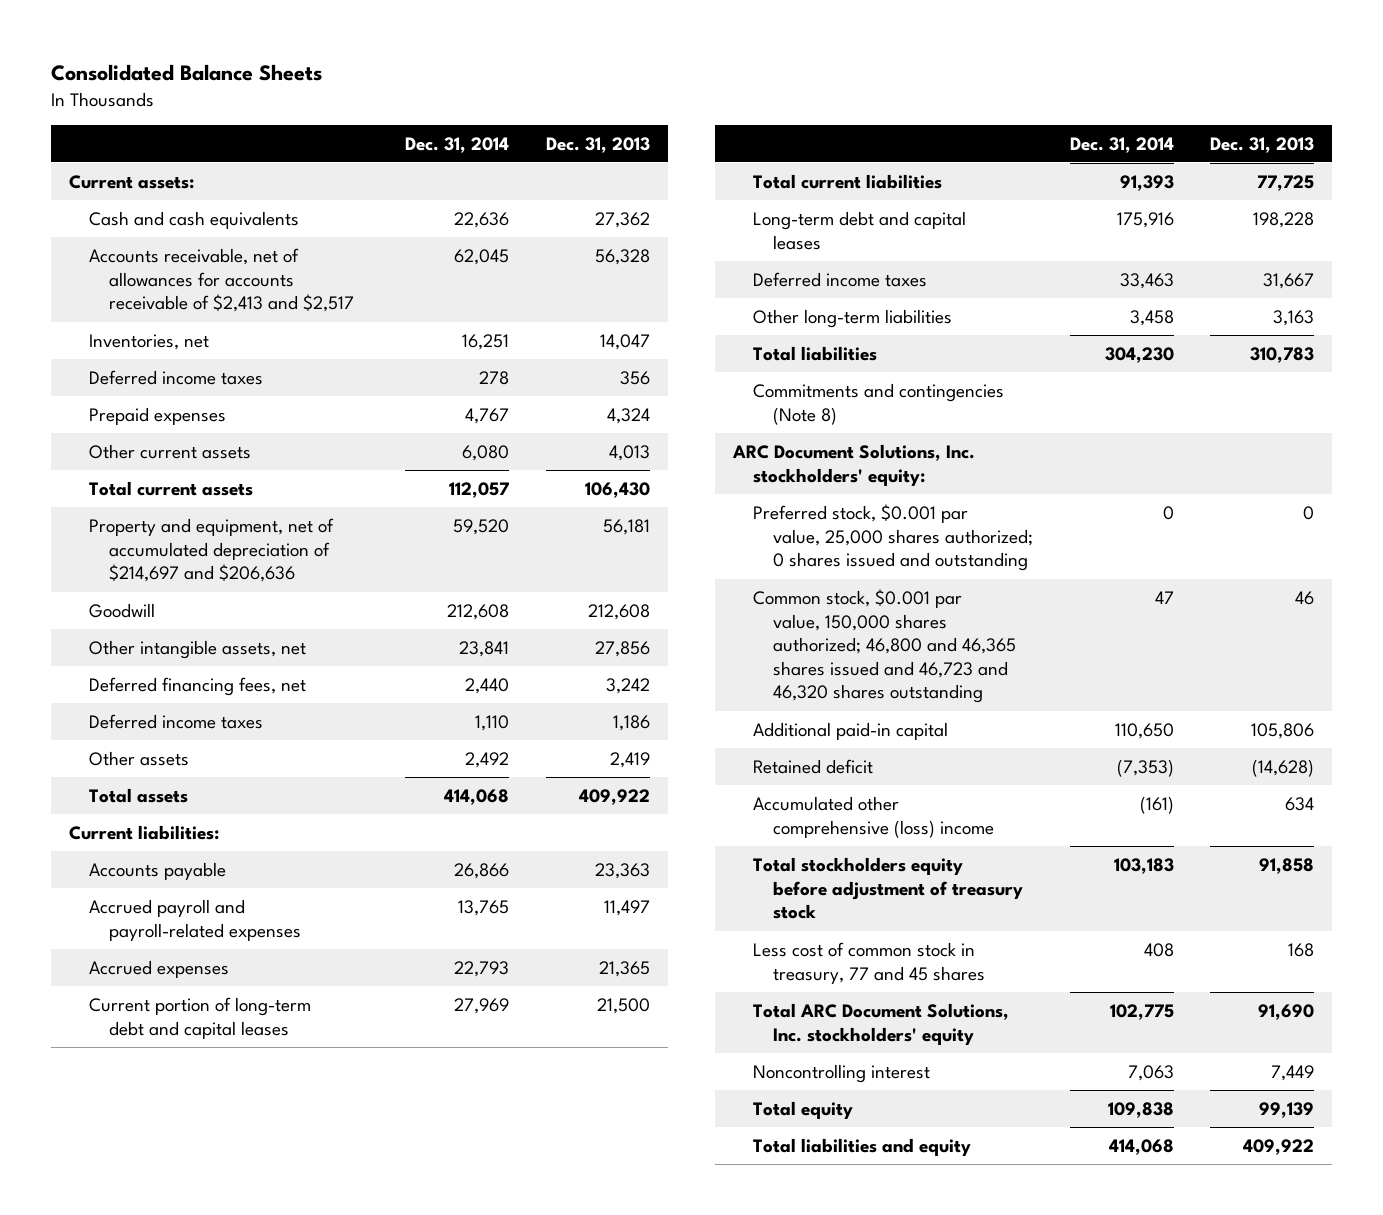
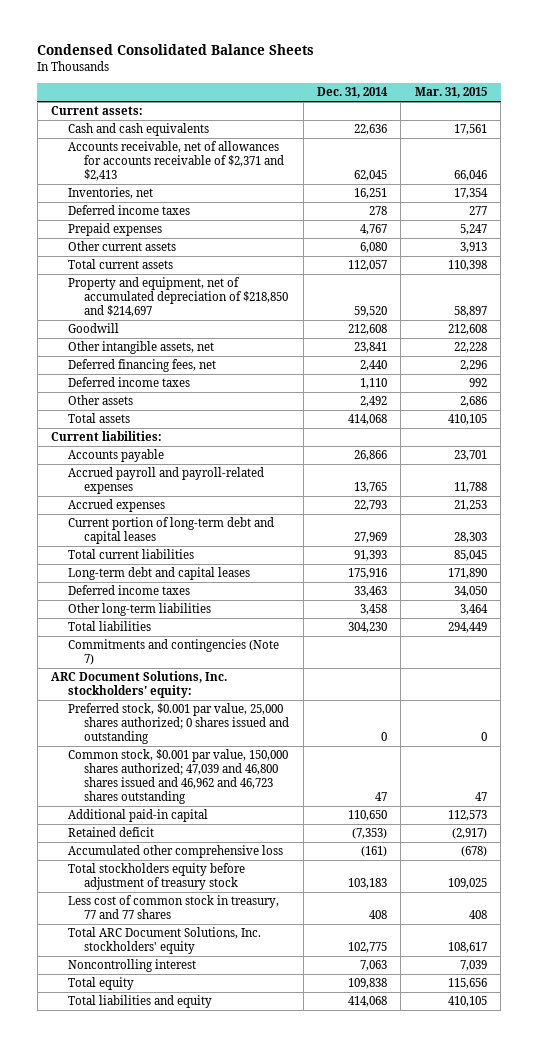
[50,64,322,82] Consolidated Balance Sheets -> [37,44,315,56] Condensed Consolidated Balance Sheets
[545,136,650,153] Dec. 31, 2013 -> none
none -> [414,87,487,99] Mar. 31, 2015
[88,247,354,313] Accounts receivable, net of allowances for accounts receivable of $2,413 and $2,517 -> [67,141,285,182] Accounts receivable, net of allowances for accounts receivable of $2,371 and $2,413
[88,517,334,583] Property and equipment, net of accumulated depreciation of $214,697 and $206,636 -> [67,277,289,318] Property and equipment, net of accumulated depreciation of $218,850 and $214,697
[753,382,1005,425] Commitments and contingencies (Note 8) -> [67,639,279,666] Commitments and contingencies (Note 7)
[753,588,1017,704] Common stock, $0.001 par value, 150,000 shares authorized; 46,800 and 46,365 shares issued and 46,723 and 46,320 shares outstanding -> [67,749,288,805] Common stock, $0.001 par value, 150,000 shares authorized; 47,039 and 46,800 shares issued and 46,962 and 46,723 shares outstanding
[753,795,995,838] Accumulated other comprehensive (loss) income -> [67,845,283,859] Accumulated other comprehensive loss
[753,941,986,984] Less cost of common stock in treasury, 77 and 45 shares -> [67,895,279,920] Less cost of common stock in treasury, 77 and 77 shares

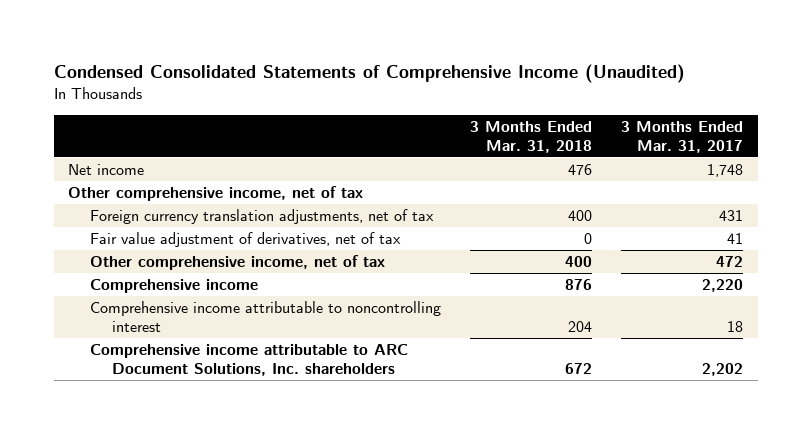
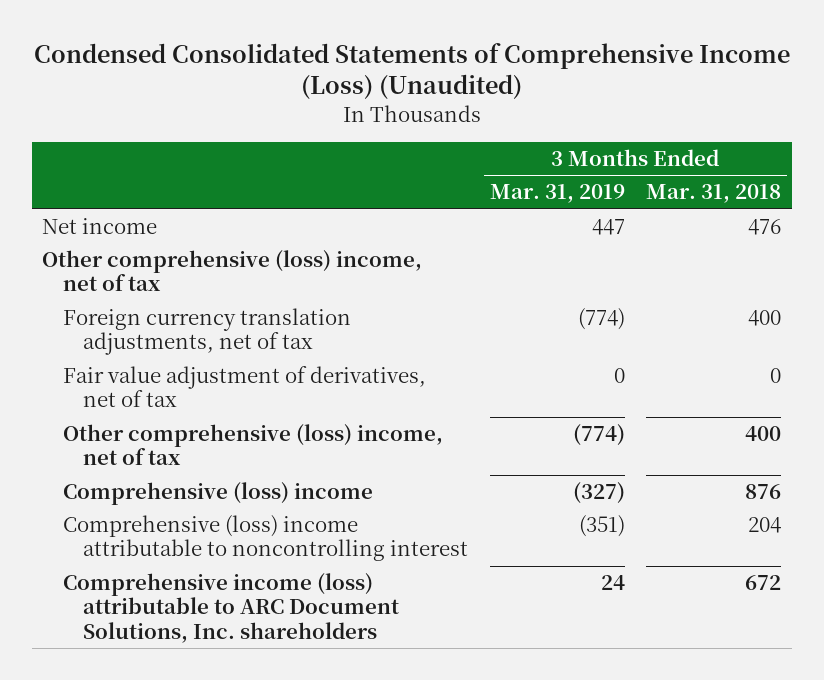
[53,64,685,84] Condensed Consolidated Statements of Comprehensive Income (Unaudited) -> [33,42,790,100] Condensed Consolidated Statements of Comprehensive Income (Loss) (Unaudited)
[621,121,744,153] 3 Months Ended Mar. 31, 2017 -> none
none -> [489,184,625,204] Mar. 31, 2019
[68,186,364,202] Other comprehensive income, net of tax -> [42,250,423,292] Other comprehensive (loss) income, net of tax
[90,255,386,271] Other comprehensive income, net of tax -> [62,424,443,466] Other comprehensive (loss) income, net of tax
[90,279,259,294] Comprehensive income -> [62,482,373,506] Comprehensive (loss) income
[90,301,442,332] Comprehensive income attributable to noncontrolling interest -> [62,515,468,562] Comprehensive (loss) income attributable to noncontrolling interest
[90,344,409,376] Comprehensive income attributable to ARC Document Solutions, Inc. shareholders -> [62,573,399,643] Comprehensive income (loss) attributable to ARC Document Solutions, Inc. shareholders

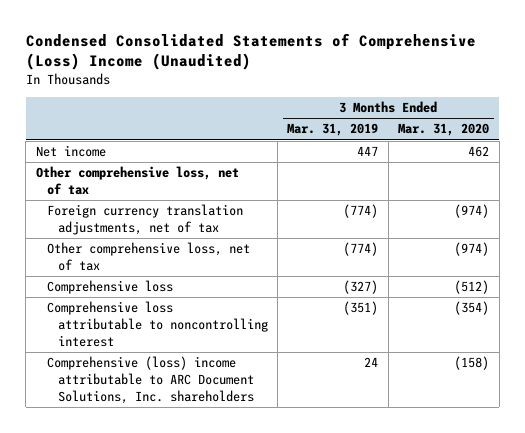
[33,42,790,100] Condensed Consolidated Statements of Comprehensive Income (Loss) (Unaudited) -> [25,33,476,71] Condensed Consolidated Statements of Comprehensive (Loss) Income (Unaudited)
[646,184,782,204] Mar. 31, 2018 -> none
none -> [398,123,490,137] Mar. 31, 2020
[42,250,423,292] Other comprehensive (loss) income, net of tax -> [35,166,239,196] Other comprehensive loss, net of tax
[62,366,426,408] Fair value adjustment of derivatives, net of tax -> none
[62,424,443,466] Other comprehensive (loss) income, net of tax -> [46,242,250,272] Other comprehensive loss, net of tax
[62,482,373,506] Comprehensive (loss) income -> [46,280,173,295] Comprehensive loss
[62,515,468,562] Comprehensive (loss) income attributable to noncontrolling interest -> [46,301,268,347] Comprehensive loss attributable to noncontrolling interest
[62,573,399,643] Comprehensive income (loss) attributable to ARC Document Solutions, Inc. shareholders -> [46,356,254,404] Comprehensive (loss) income attributable to ARC Document Solutions, Inc. shareholders

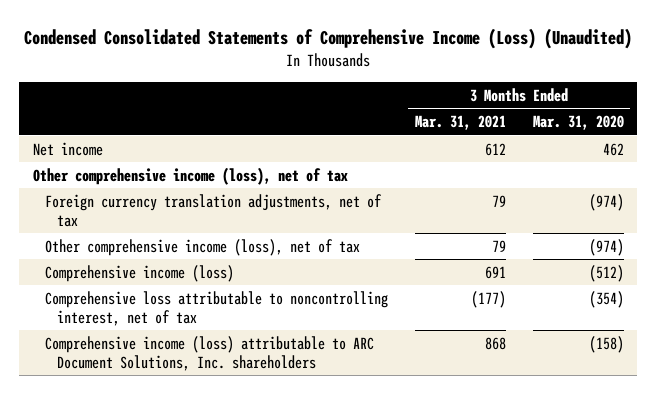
[25,33,476,71] Condensed Consolidated Statements of Comprehensive (Loss) Income (Unaudited) -> [24,28,633,50] Condensed Consolidated Statements of Comprehensive Income (Loss) (Unaudited)
[287,123,379,137] Mar. 31, 2019 -> none
none -> [414,115,506,131] Mar. 31, 2021
[35,166,239,196] Other comprehensive loss, net of tax -> [32,166,348,185] Other comprehensive income (loss), net of tax
[46,242,250,272] Other comprehensive loss, net of tax -> [44,238,360,256] Other comprehensive income (loss), net of tax
[46,280,173,295] Comprehensive loss -> [44,264,234,282] Comprehensive income (loss)
[46,301,268,347] Comprehensive loss attributable to noncontrolling interest -> [44,290,388,326] Comprehensive loss attributable to noncontrolling interest, net of tax
[46,356,254,404] Comprehensive (loss) income attributable to ARC Document Solutions, Inc. shareholders -> [44,335,374,371] Comprehensive income (loss) attributable to ARC Document Solutions, Inc. shareholders

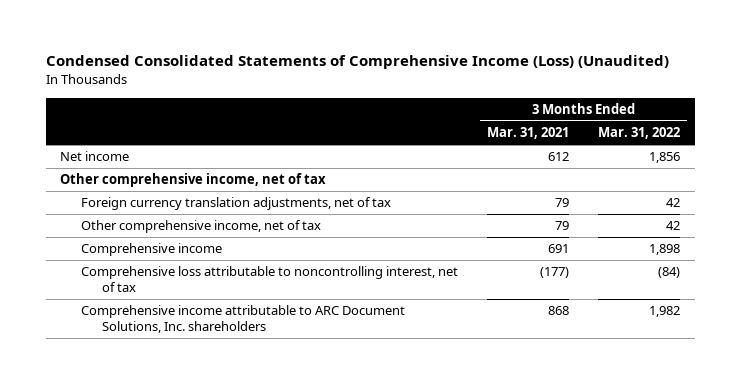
[532,115,624,131] Mar. 31, 2020 -> none
none -> [598,127,681,140] Mar. 31, 2022
[32,166,348,185] Other comprehensive income (loss), net of tax -> [60,173,327,188] Other comprehensive income, net of tax
[44,238,360,256] Other comprehensive income (loss), net of tax -> [81,220,322,234] Other comprehensive income, net of tax
[44,264,234,282] Comprehensive income (loss) -> [81,243,223,257] Comprehensive income
[44,335,374,371] Comprehensive income (loss) attributable to ARC Document Solutions, Inc. shareholders -> [81,305,406,334] Comprehensive income attributable to ARC Document Solutions, Inc. shareholders

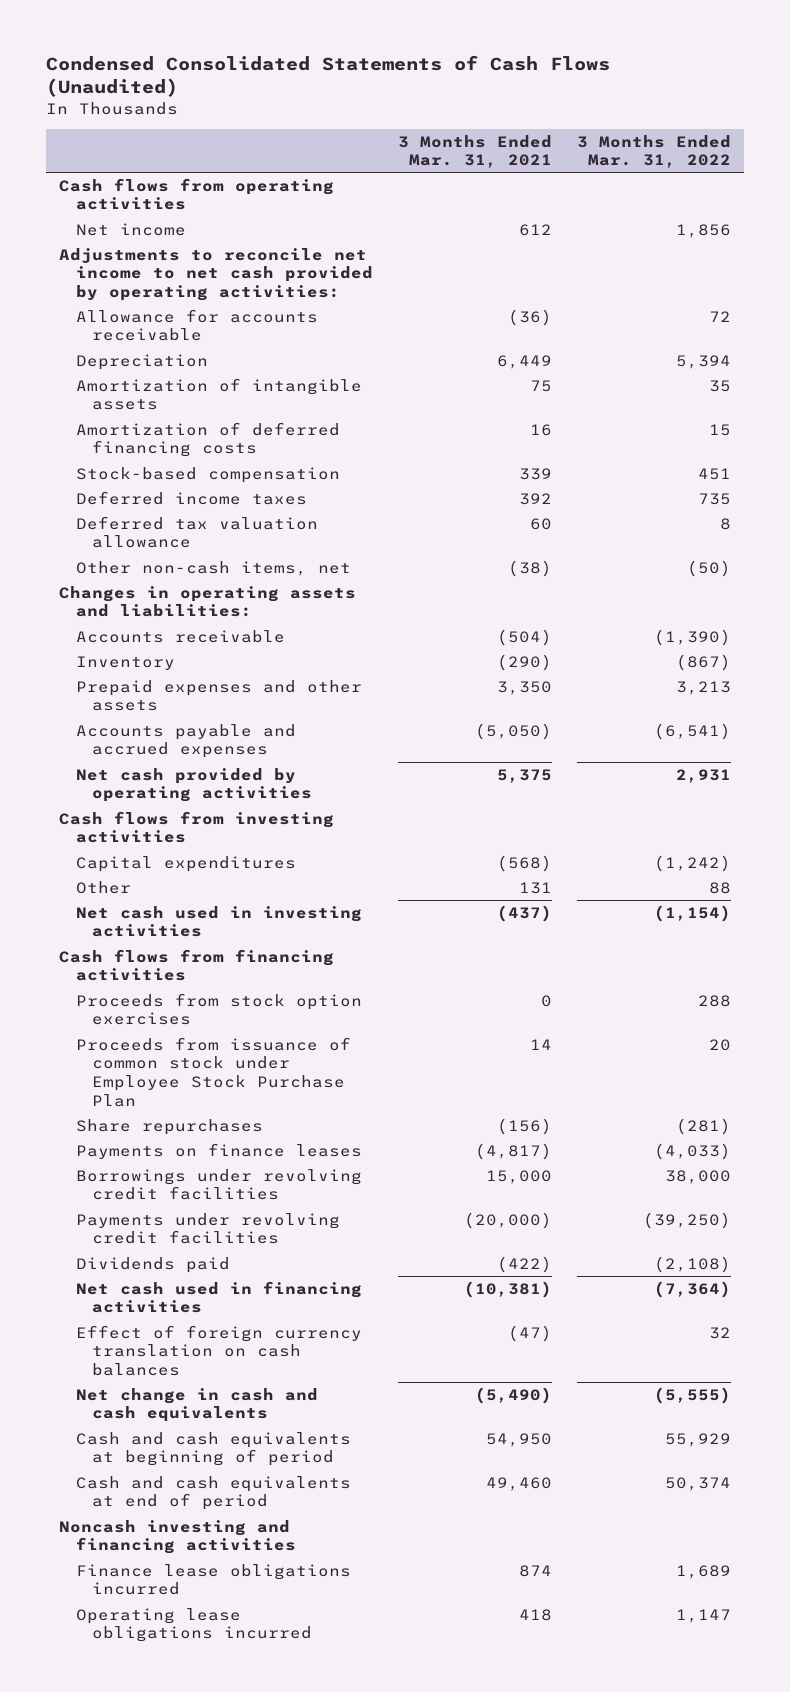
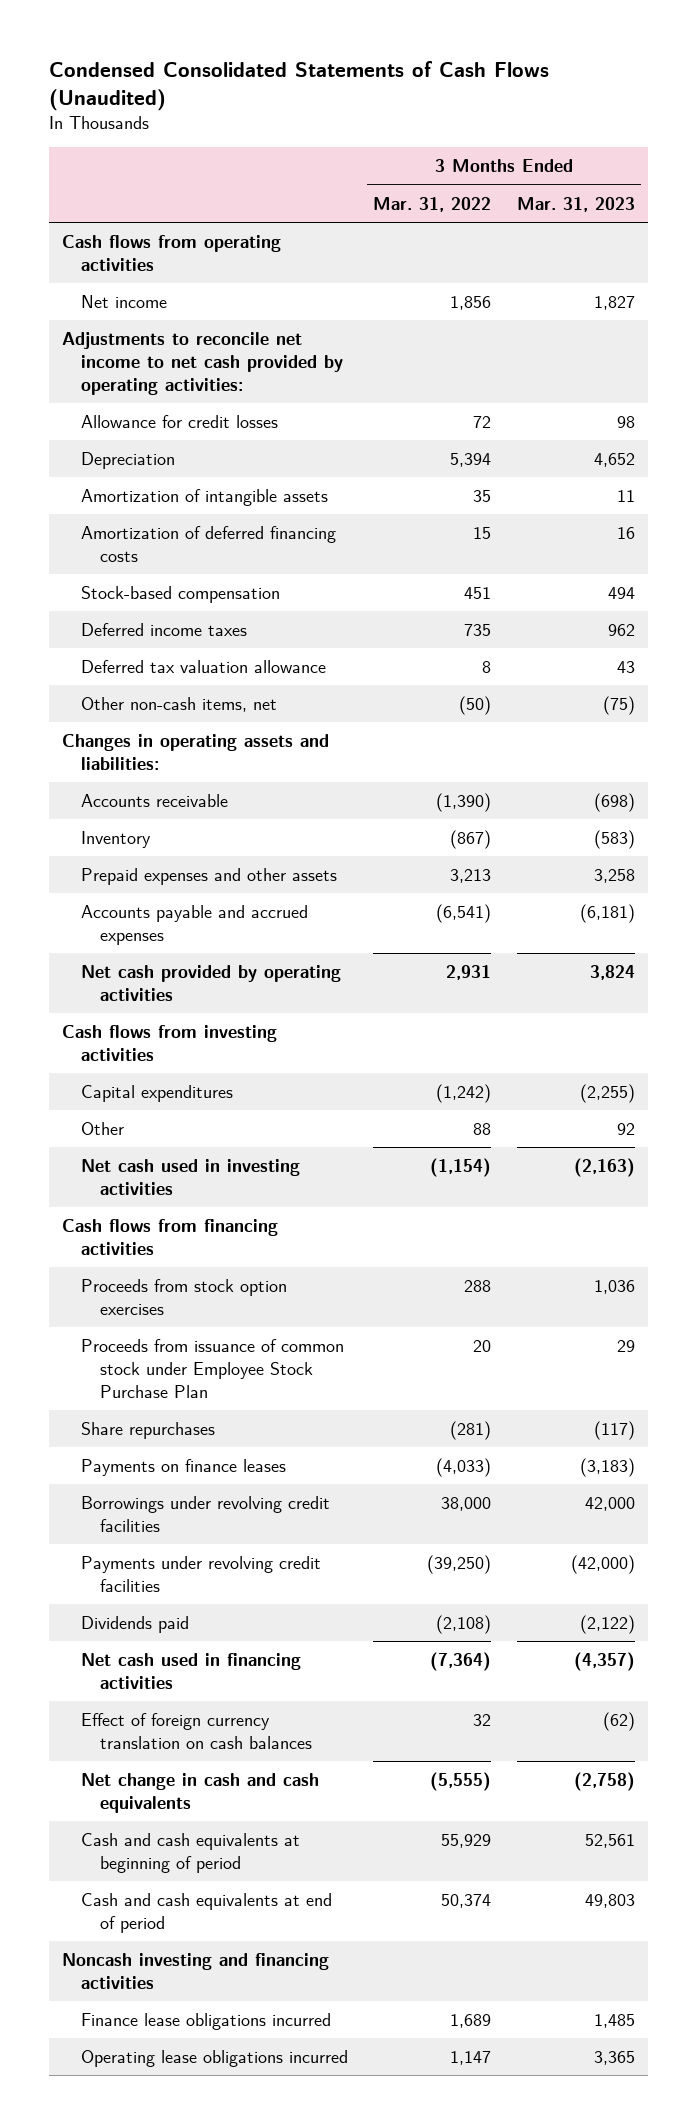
[397,134,552,169] 3 Months Ended Mar. 31, 2021 -> none
none -> [516,196,635,212] Mar. 31, 2023
[75,308,318,342] Allowance for accounts receivable -> [80,414,278,428] Allowance for credit losses

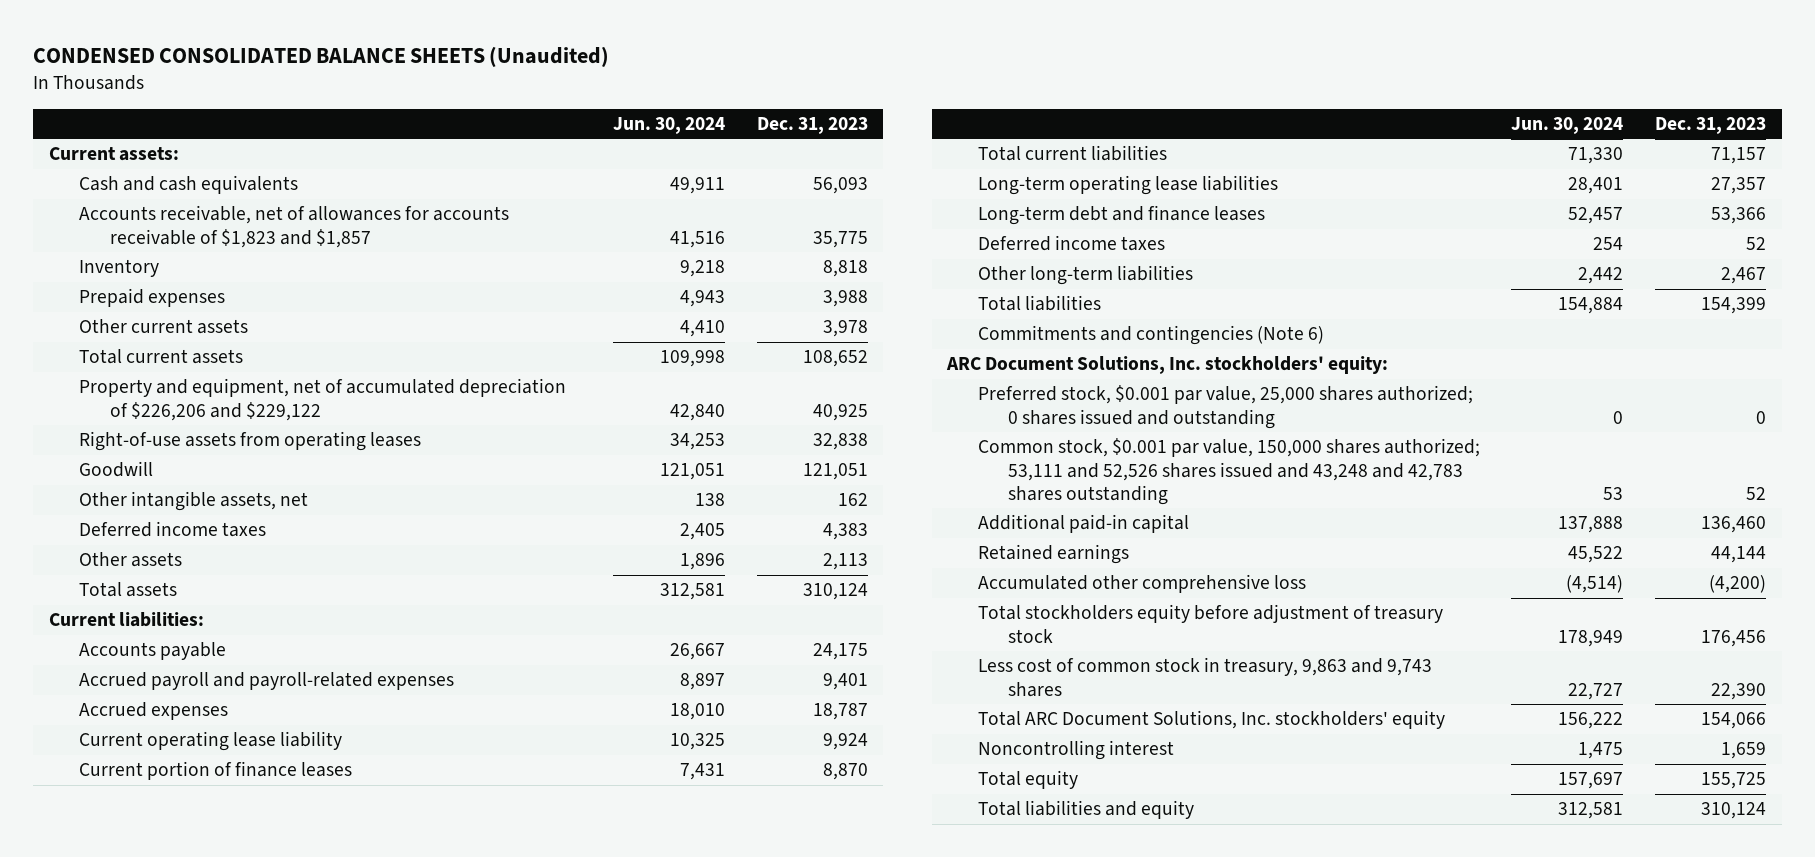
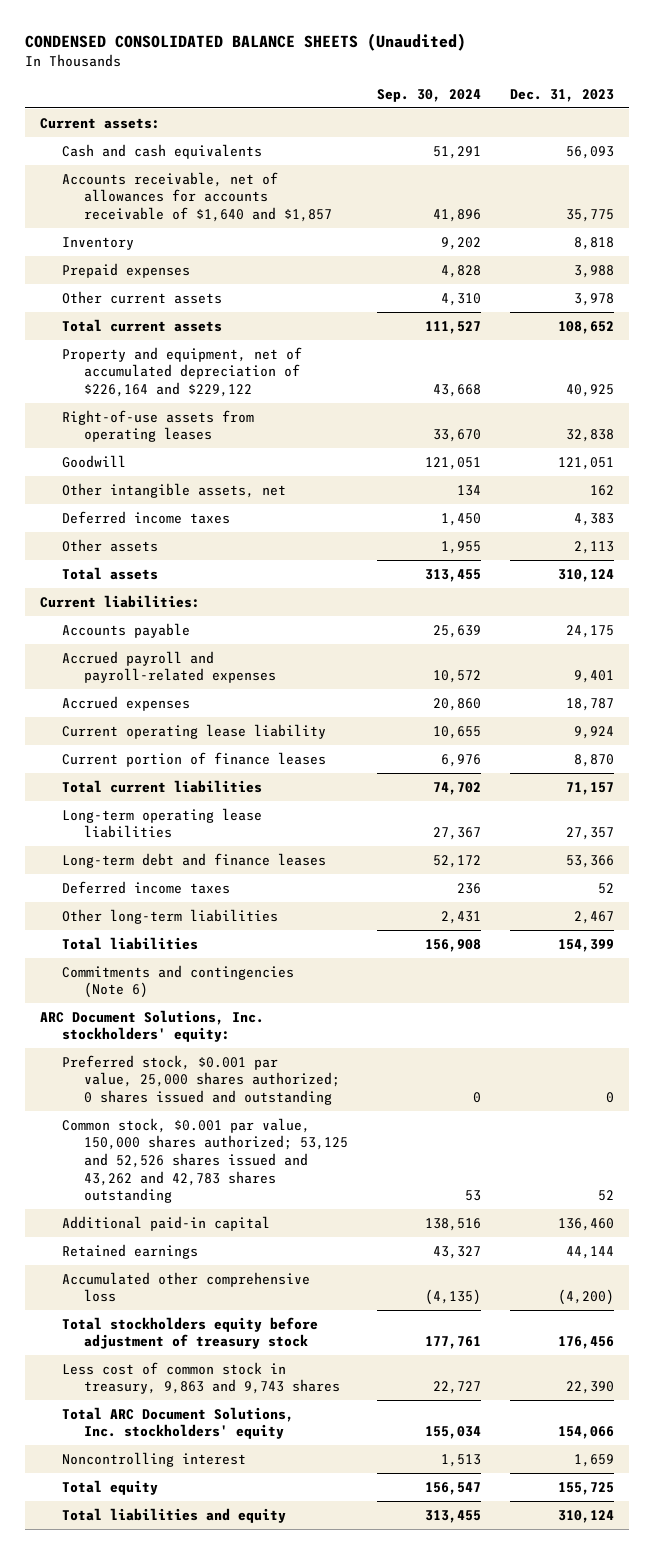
[613,116,726,134] Jun. 30, 2024 -> none
none -> [376,89,481,103] Sep. 30, 2024
[79,205,510,248] Accounts receivable, net of allowances for accounts receivable of $1,823 and $1,857 -> [61,171,332,223] Accounts receivable, net of allowances for accounts receivable of $1,640 and $1,857
[79,378,567,421] Property and equipment, net of accumulated depreciation of $226,206 and $229,122 -> [61,346,302,398] Property and equipment, net of accumulated depreciation of $226,164 and $229,122
[977,438,1480,506] Common stock, $0.001 par value, 150,000 shares authorized; 53,111 and 52,526 shares issued and 43,248 and 42,783 shares outstanding -> [61,1117,348,1204] Common stock, $0.001 par value, 150,000 shares authorized; 53,125 and 52,526 shares issued and 43,262 and 42,783 shares outstanding

